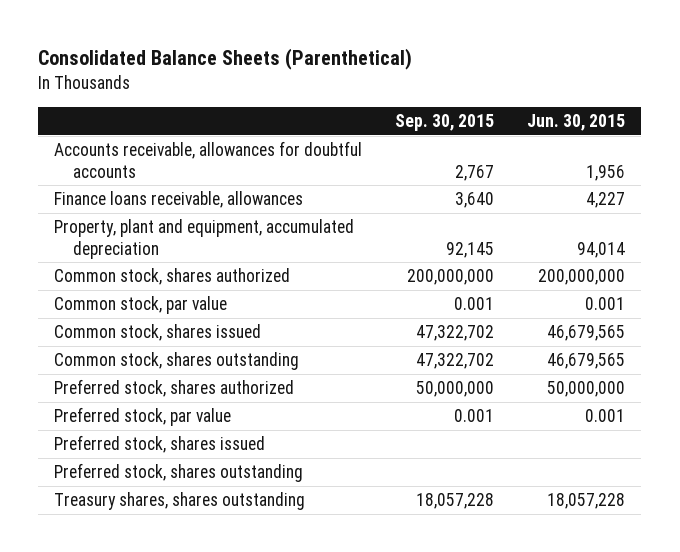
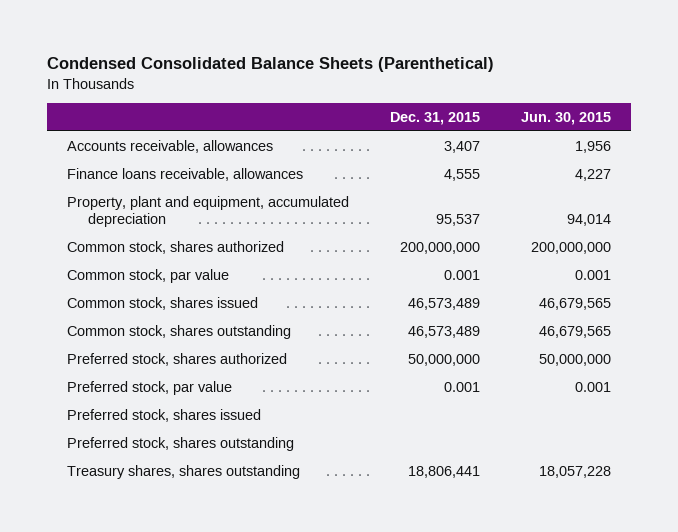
[38,48,413,71] Consolidated Balance Sheets (Parenthetical) -> [47,57,495,73] Condensed Consolidated Balance Sheets (Parenthetical)
[395,114,495,132] Sep. 30, 2015 -> none
none -> [390,111,481,125] Dec. 31, 2015
[54,141,363,178] Accounts receivable, allowances for doubtful accounts -> [67,139,274,153] Accounts receivable, allowances

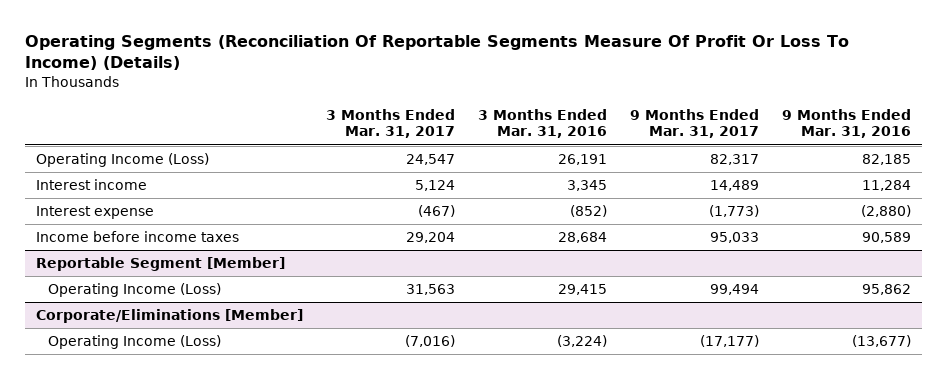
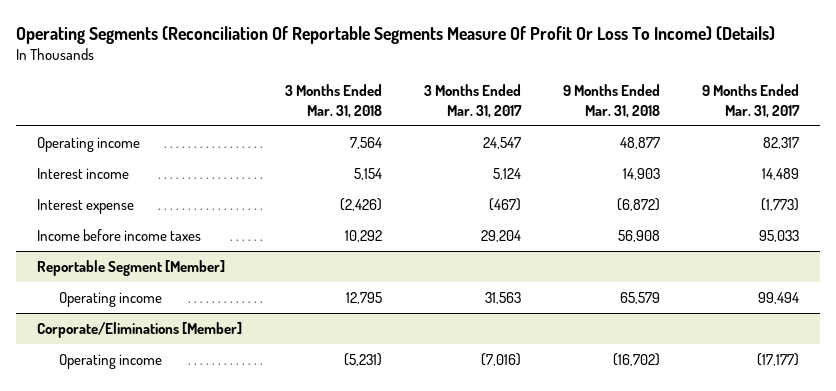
[478,108,608,139] 3 Months Ended Mar. 31, 2016 -> none
[782,108,912,139] 9 Months Ended Mar. 31, 2016 -> none
none -> [284,84,382,118] 3 Months Ended Mar. 31, 2018
none -> [562,84,660,118] 9 Months Ended Mar. 31, 2018
[36,153,210,168] Operating Income (Loss) -> [37,136,141,152] Operating income
[47,283,221,298] Operating Income (Loss) -> [59,291,163,307] Operating income
[47,335,221,350] Operating Income (Loss) -> [59,353,163,369] Operating income

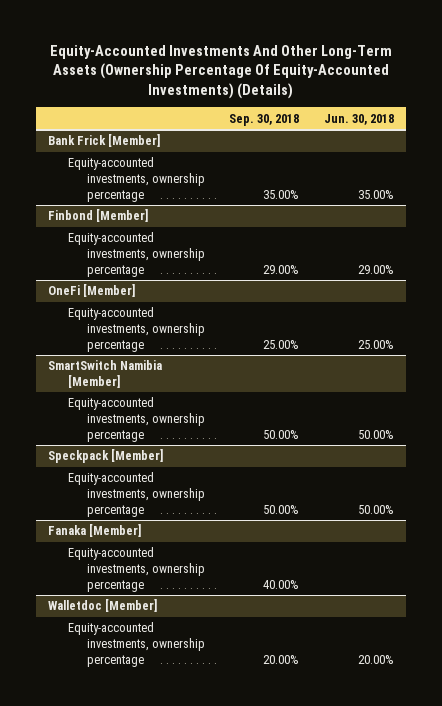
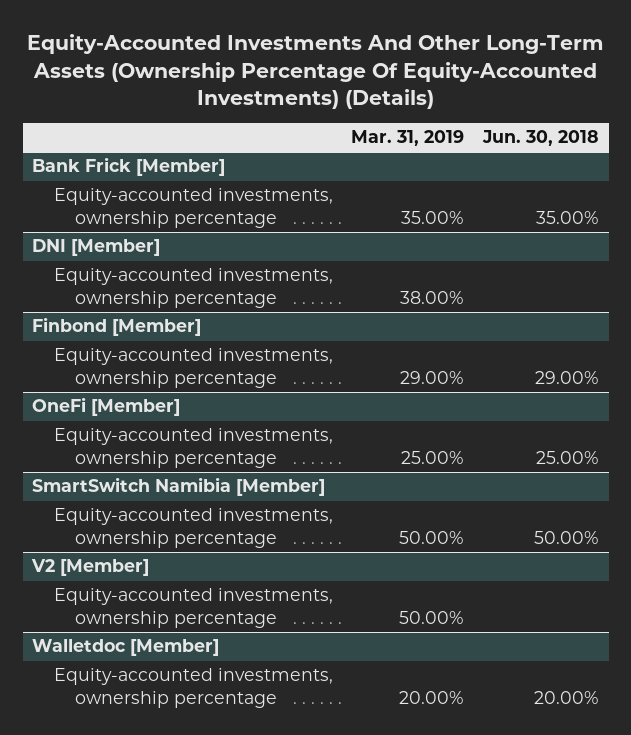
[229,113,300,126] Sep. 30, 2018 -> none
none -> [351,130,465,147] Mar. 31, 2019
none -> [32,239,161,257] DNI [Member]
none -> [53,268,333,308] Equity-accounted investments, ownership percentage
[48,449,164,464] Speckpack [Member] -> none
[67,472,206,517] Equity-accounted investments, ownership percentage -> none
[48,524,142,538] Fanaka [Member] -> none
none -> [31,559,150,577] V2 [Member]

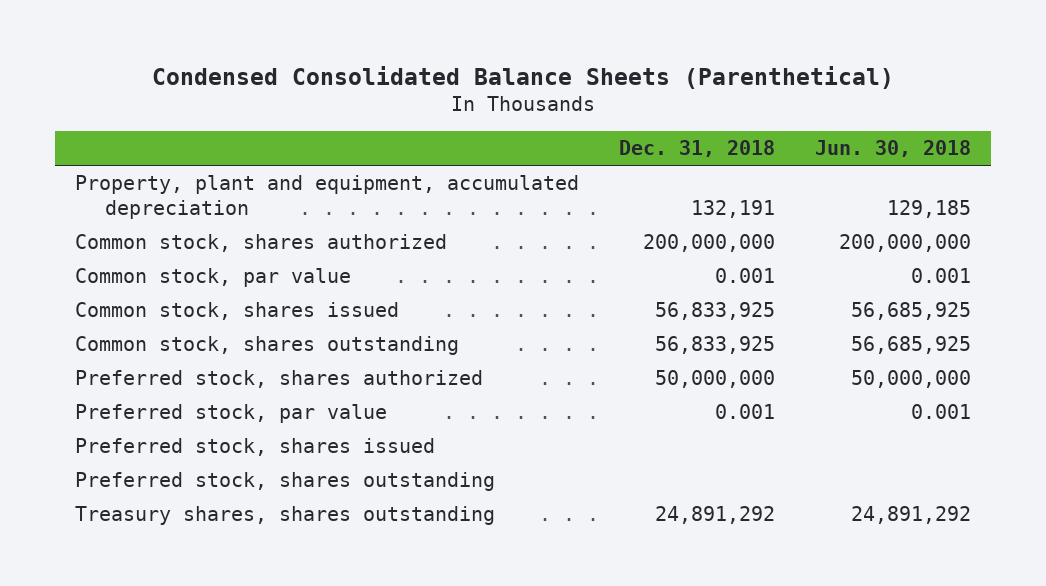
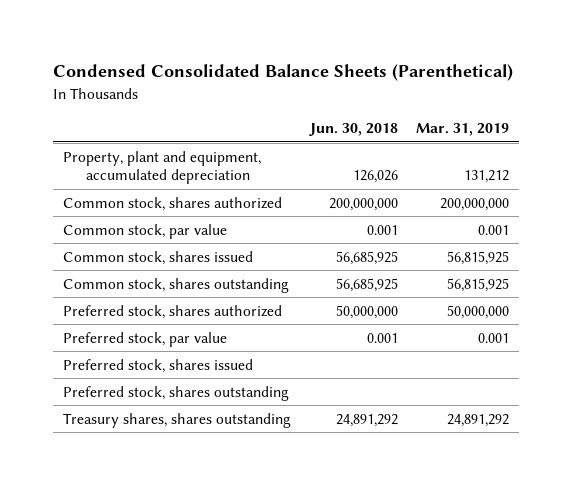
[618,140,775,158] Dec. 31, 2018 -> none
none -> [416,123,510,137] Mar. 31, 2019
[887,200,972,219] 129,185 -> [352,170,398,184] 126,026

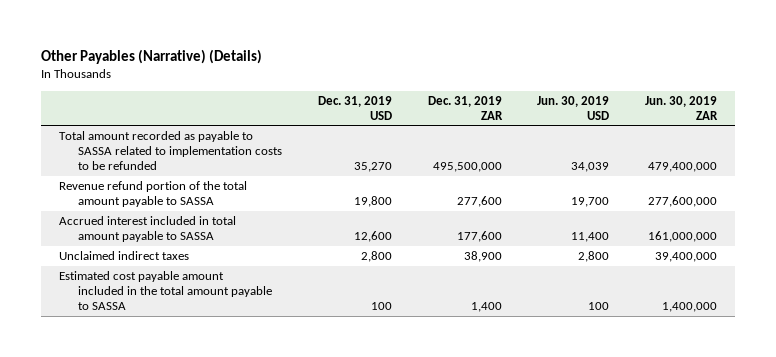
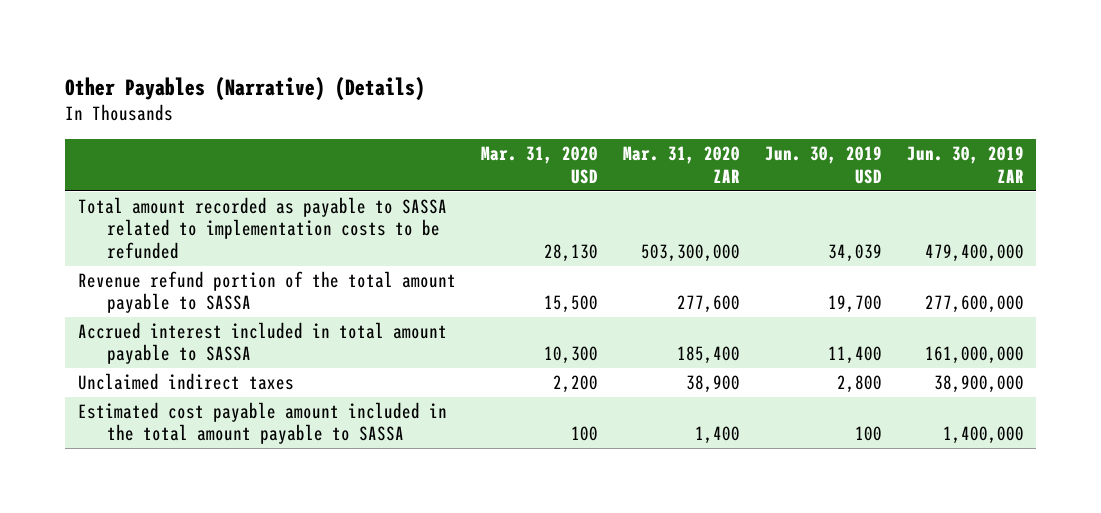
[317,95,392,120] Dec. 31, 2019 USD -> none
[427,95,503,120] Dec. 31, 2019 ZAR -> none
none -> [480,146,598,184] Mar. 31, 2020 USD
none -> [622,146,740,183] Mar. 31, 2020 ZAR
[655,251,718,262] 39,400,000 -> [933,375,1024,394] 38,900,000

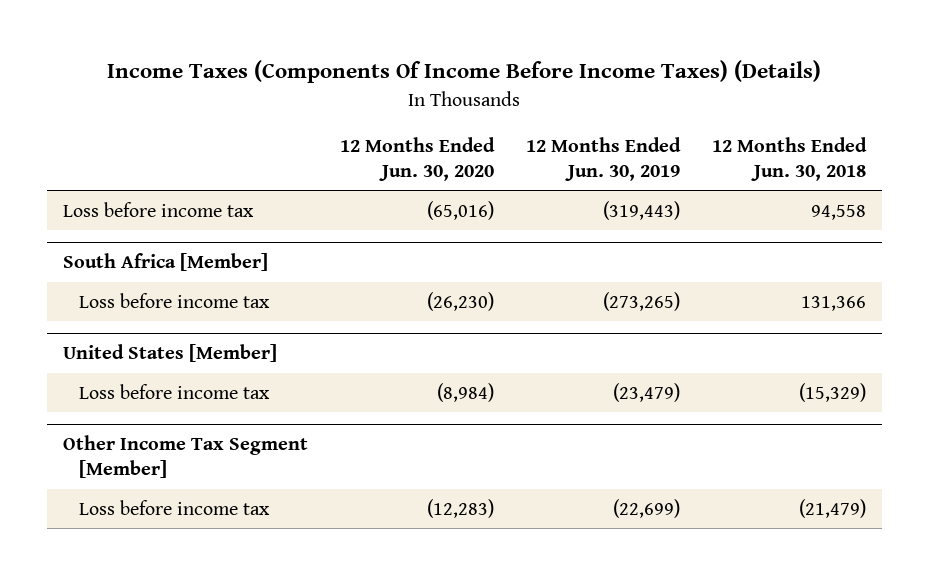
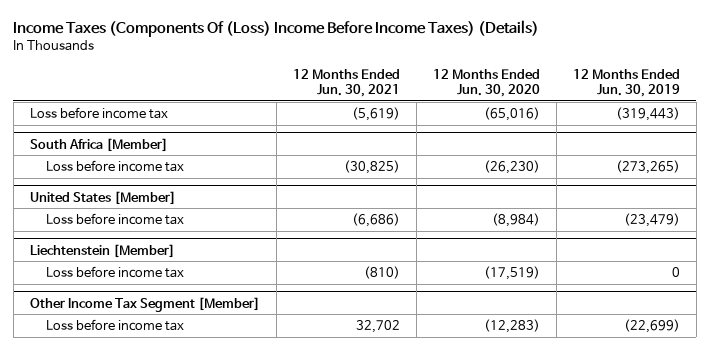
[107,60,822,84] Income Taxes (Components Of Income Before Income Taxes) (Details) -> [13,19,540,37] Income Taxes (Components Of (Loss) Income Before Income Taxes) (Details)
[711,136,867,181] 12 Months Ended Jun. 30, 2018 -> none
none -> [292,68,400,97] 12 Months Ended Jun. 30, 2021
none -> [29,243,175,258] Liechtenstein [Member]
none -> [45,266,184,279] Loss before income tax

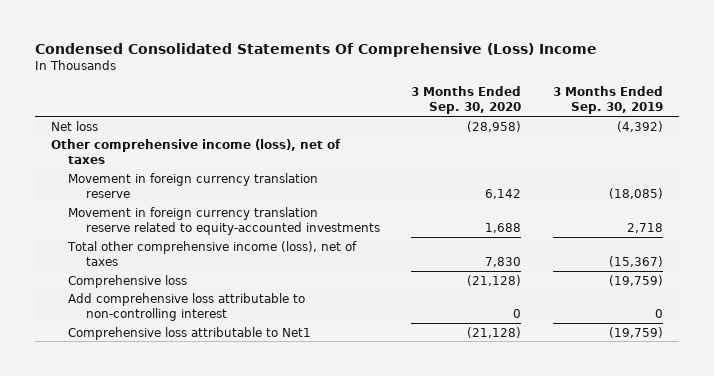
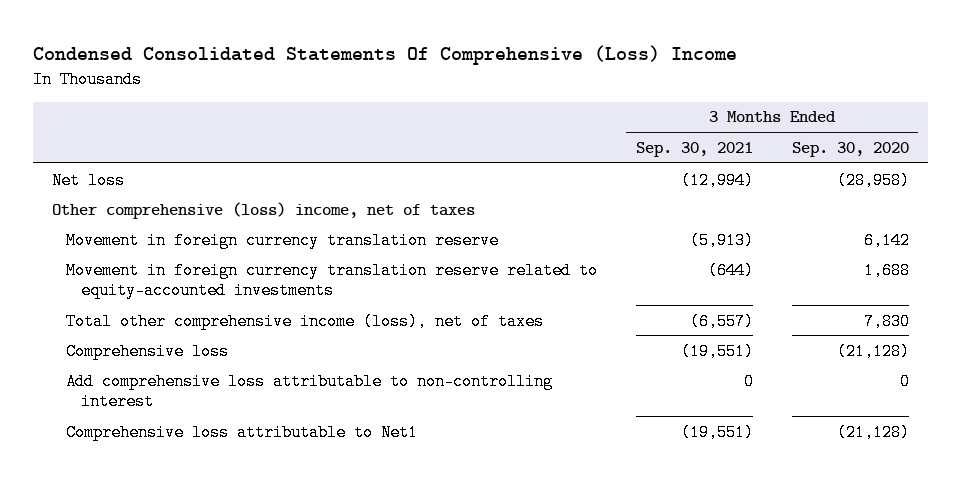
[553,86,664,115] 3 Months Ended Sep. 30, 2019 -> none
none -> [636,141,754,157] Sep. 30, 2021
[50,138,341,165] Other comprehensive income (loss), net of taxes -> [52,201,476,219] Other comprehensive (loss) income, net of taxes

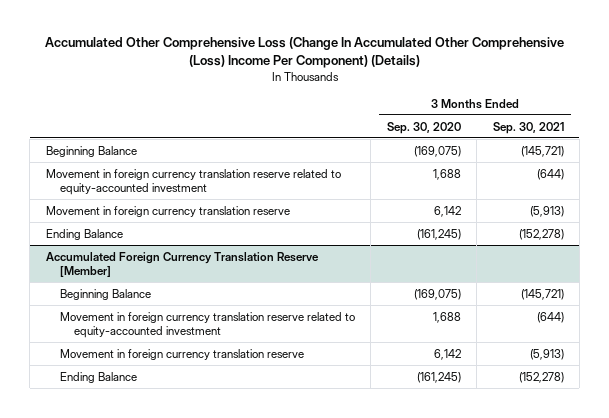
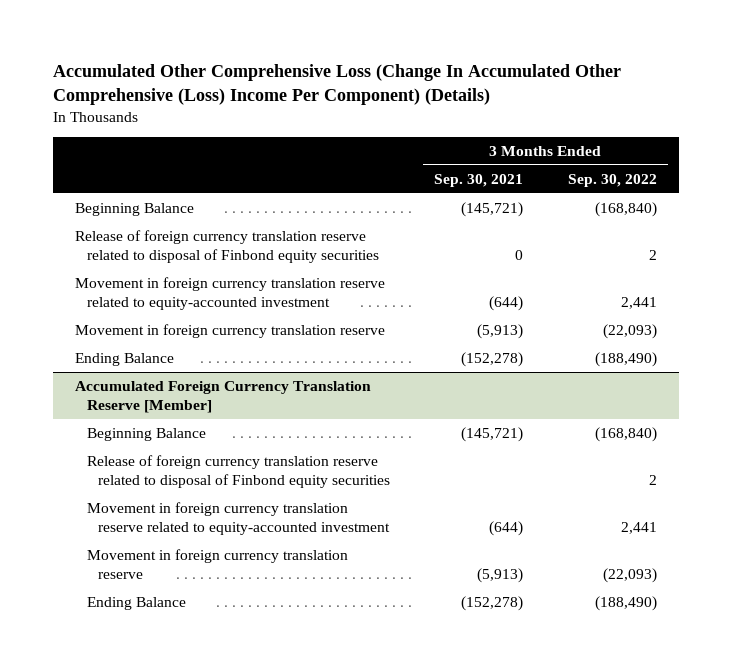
[386,121,461,134] Sep. 30, 2020 -> none
none -> [567,173,657,187] Sep. 30, 2022
none -> [74,229,379,264] Release of foreign currency translation reserve related to disposal of Finbond equity securities
none -> [86,454,391,489] Release of foreign currency translation reserve related to disposal of Finbond equity securities

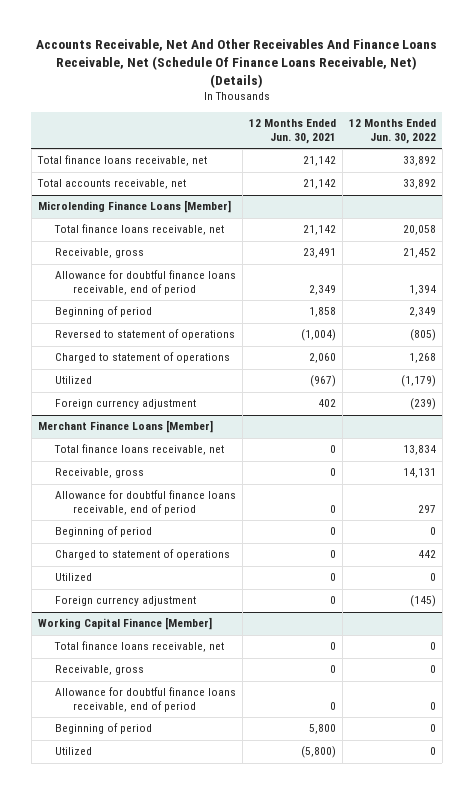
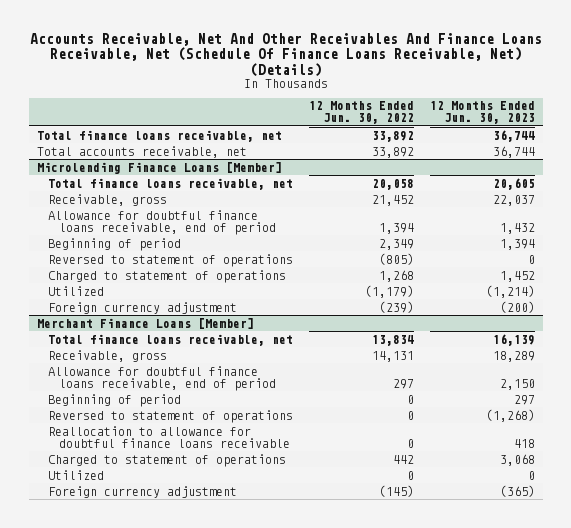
[249,119,337,144] 12 Months Ended Jun. 30, 2021 -> none
none -> [429,101,535,125] 12 Months Ended Jun. 30, 2023
none -> [47,409,293,423] Reversed to statement of operations
none -> [47,425,290,448] Reallocation to allowance for doubtful finance loans receivable
[37,617,212,631] Working Capital Finance [Member] -> none
[54,641,225,653] Total finance loans receivable, net -> none
[55,665,145,676] Receivable, gross -> none
[55,687,237,712] Allowance for doubtful finance loans receivable, end of period -> none
[55,723,153,735] Beginning of period -> none
[55,747,93,756] Utilized -> none

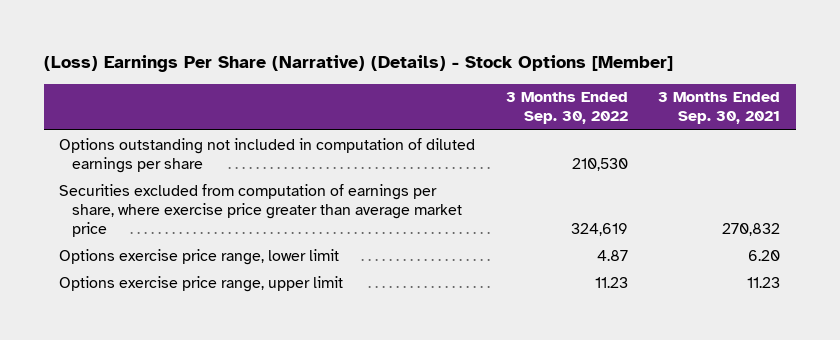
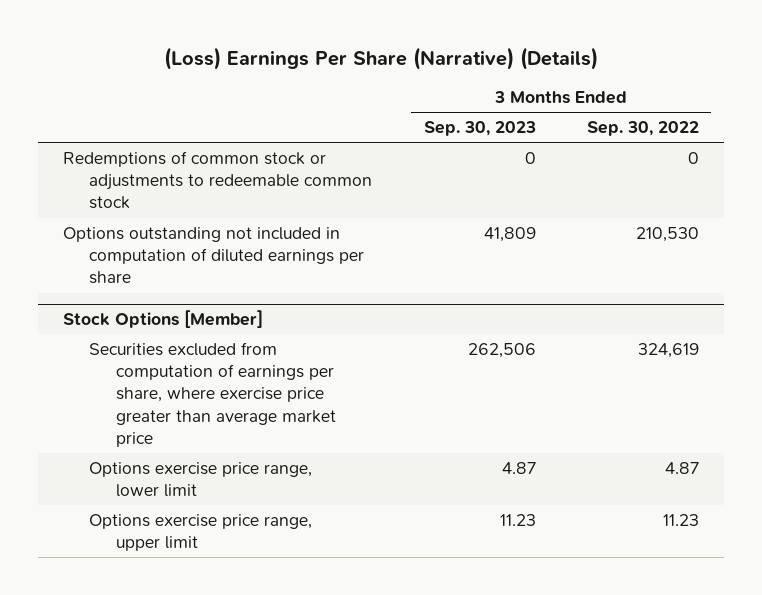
[43,54,673,72] (Loss) Earnings Per Share (Narrative) (Details) - Stock Options [Member] -> [163,46,598,70] (Loss) Earnings Per Share (Narrative) (Details)
[658,92,781,125] 3 Months Ended Sep. 30, 2021 -> none
none -> [423,121,536,137] Sep. 30, 2023
none -> [63,150,373,210] Redemptions of common stock or adjustments to redeemable common stock
none -> [63,310,264,329] Stock Options [Member]

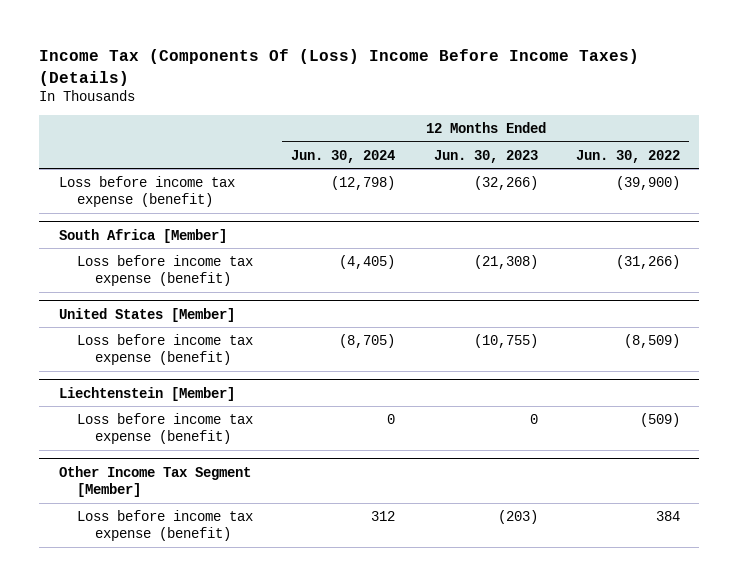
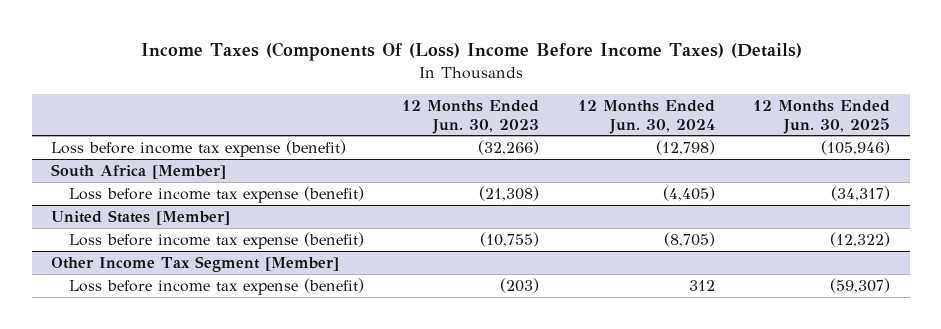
[39,49,640,86] Income Tax (Components Of (Loss) Income Before Income Taxes) (Details) -> [140,42,802,62] Income Taxes (Components Of (Loss) Income Before Income Taxes) (Details)
[575,149,680,163] Jun. 30, 2022 -> none
none -> [753,99,891,134] 12 Months Ended Jun. 30, 2025
[58,386,235,401] Liechtenstein [Member] -> none
[76,412,253,445] Loss before income tax expense (benefit) -> none

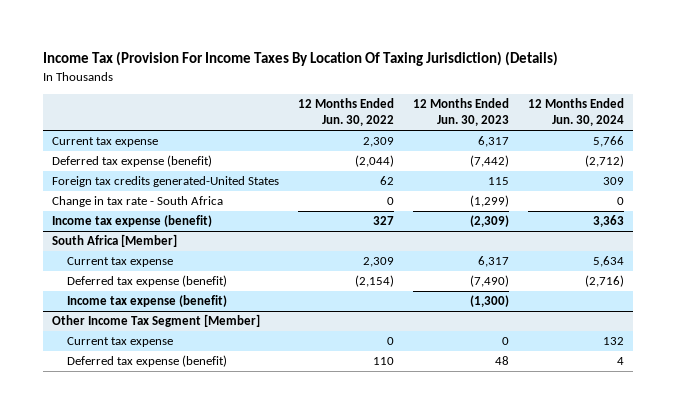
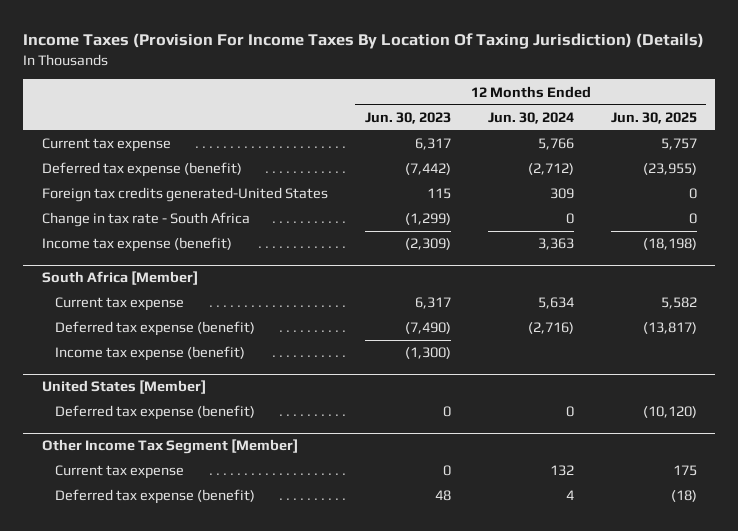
[42,51,558,67] Income Tax (Provision For Income Taxes By Location Of Taxing Jurisdiction) (Details) -> [23,33,705,50] Income Taxes (Provision For Income Taxes By Location Of Taxing Jurisdiction) (Details)
[298,98,395,127] 12 Months Ended Jun. 30, 2022 -> none
none -> [610,111,697,124] Jun. 30, 2025
none -> [41,380,206,395] United States [Member]
none -> [54,405,255,421] Deferred tax expense (benefit)

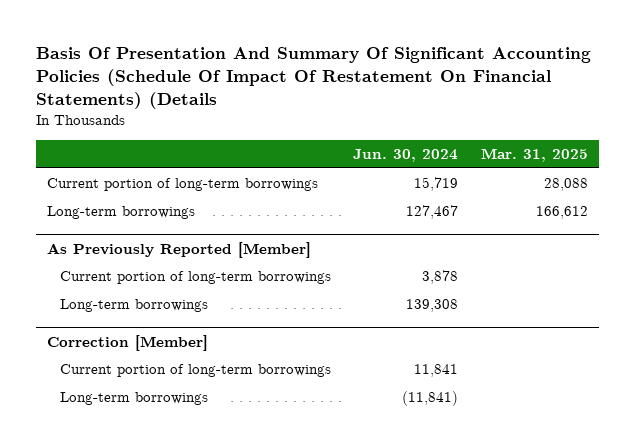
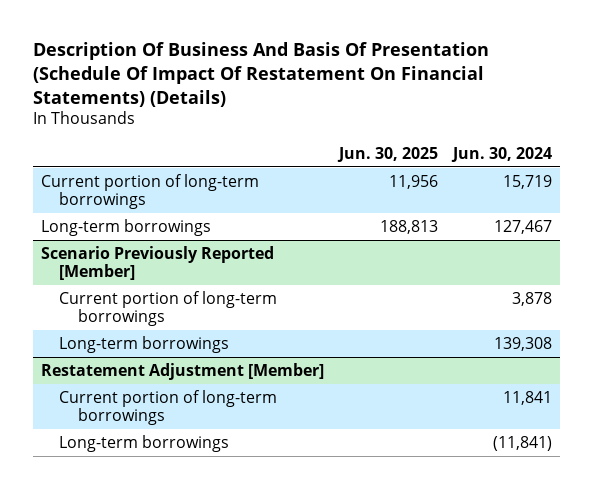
[36,46,592,109] Basis Of Presentation And Summary Of Significant Accounting Policies (Schedule Of Impact Of Restatement On Financial Statements) (Details -> [32,42,489,107] Description Of Business And Basis Of Presentation (Schedule Of Impact Of Restatement On Financial Statements) (Details)
[480,147,588,162] Mar. 31, 2025 -> none
none -> [336,146,438,162] Jun. 30, 2025
[47,241,312,258] As Previously Reported [Member] -> [40,245,274,281] Scenario Previously Reported [Member]
[47,334,209,351] Correction [Member] -> none
none -> [40,362,324,380] Restatement Adjustment [Member]

